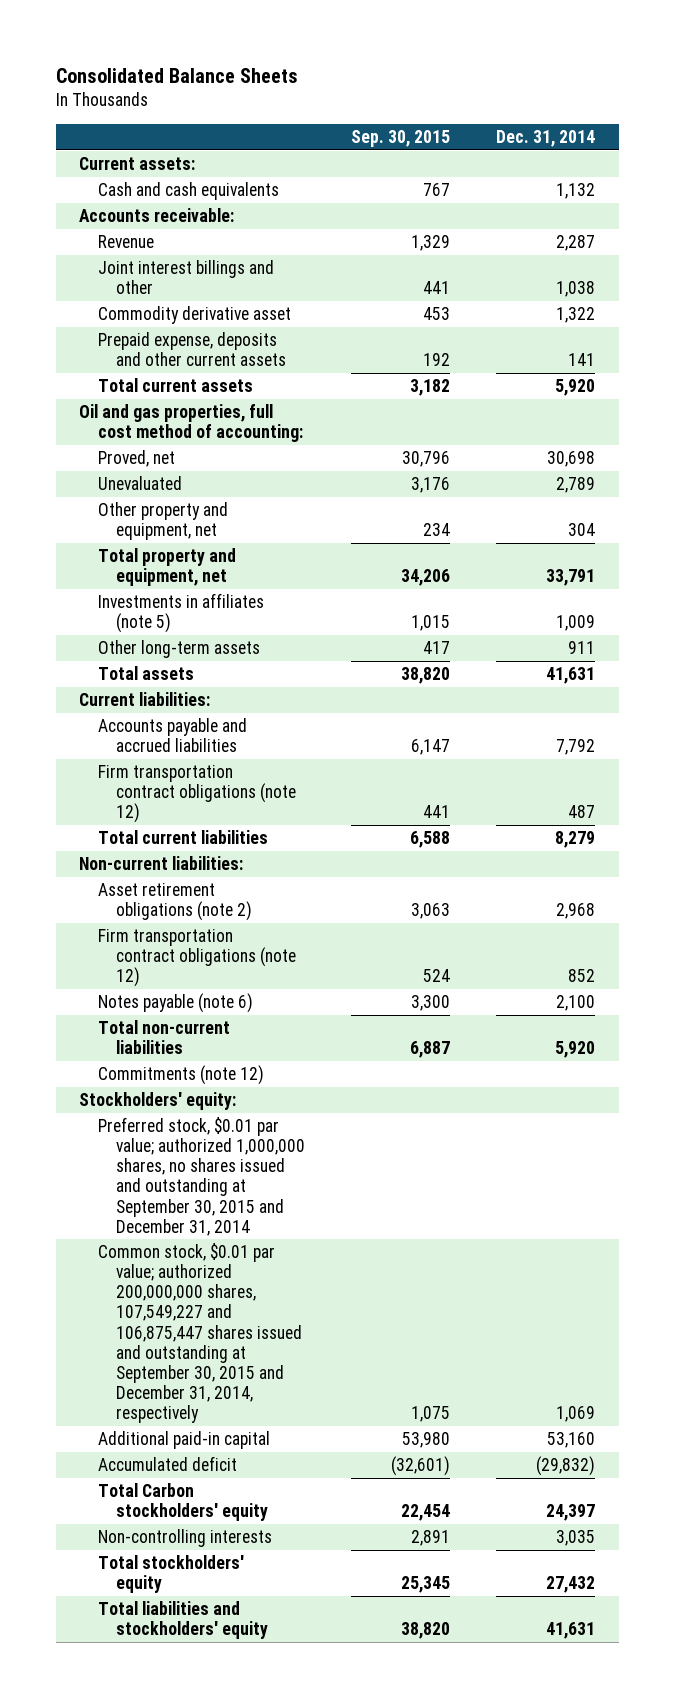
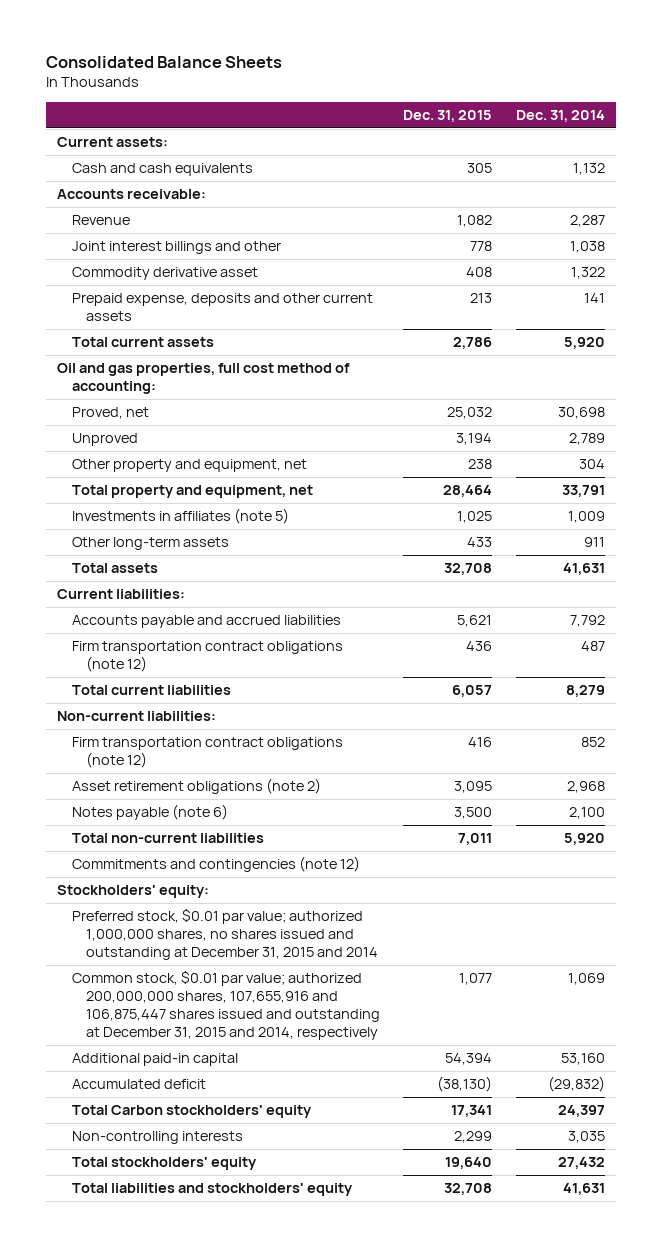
[351,129,451,147] Sep. 30, 2015 -> none
none -> [403,110,493,123] Dec. 31, 2015
[97,476,182,491] Unevaluated -> [71,433,138,447] Unproved
[97,883,252,922] Asset retirement obligations (note 2) -> [71,778,321,795] Asset retirement obligations (note 2)
[97,1065,264,1086] Commitments (note 12) -> [71,856,360,873] Commitments and contingencies (note 12)
[97,1117,305,1236] Preferred stock, $0.01 par value; authorized 1,000,000 shares, no shares issued and outstanding at September 30, 2015 and December 31, 2014 -> [71,908,379,961] Preferred stock, $0.01 par value; authorized 1,000,000 shares, no shares issued and outstanding at December 31, 2015 and 2014
[97,1243,302,1423] Common stock, $0.01 par value; authorized 200,000,000 shares, 107,549,227 and 106,875,447 shares issued and outstanding at September 30, 2015 and December 31, 2014, respectively -> [71,970,381,1041] Common stock, $0.01 par value; authorized 200,000,000 shares, 107,655,916 and 106,875,447 shares issued and outstanding at December 31, 2015 and 2014, respectively

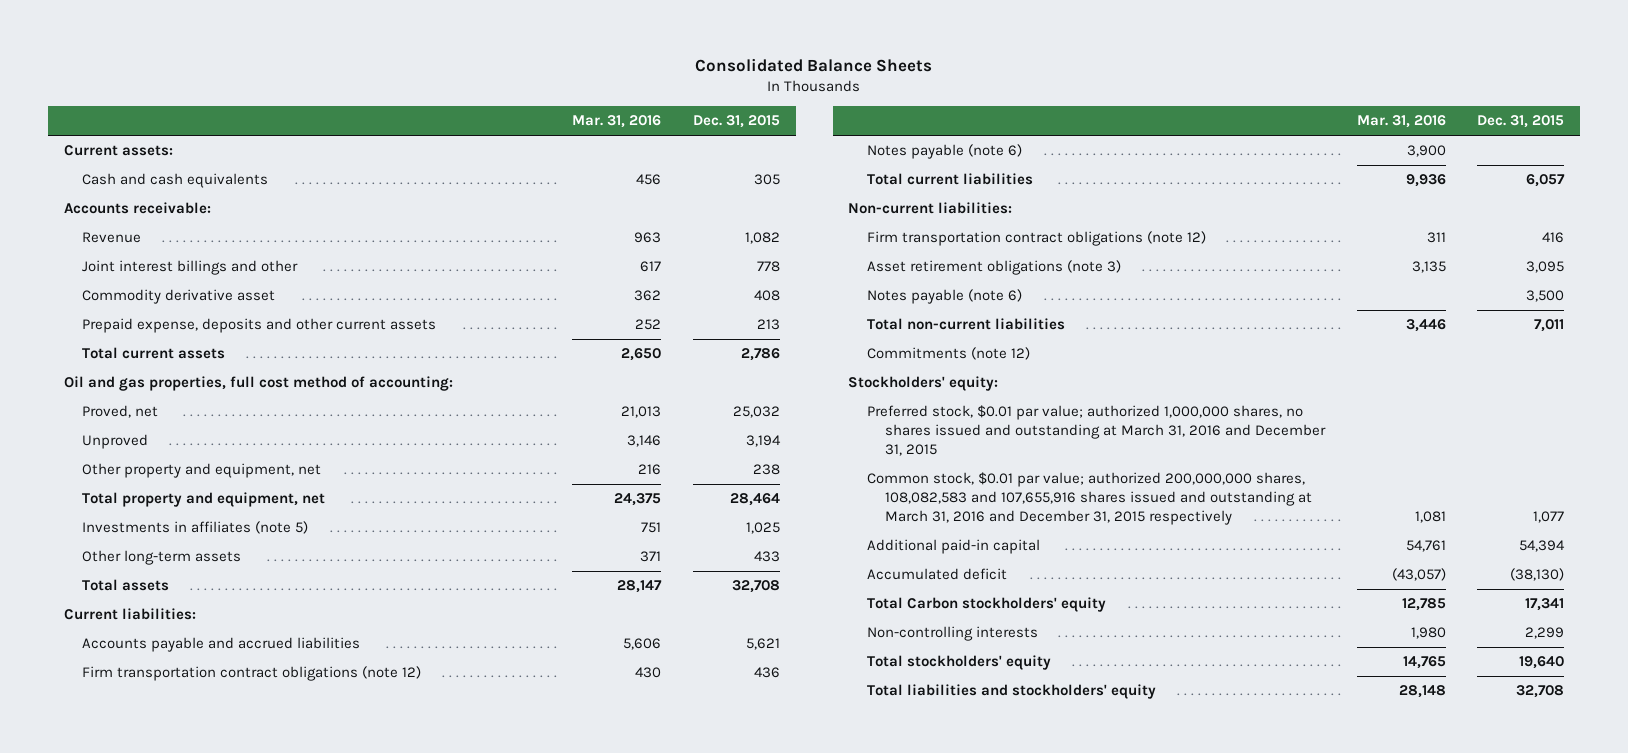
[515,110,605,123] Dec. 31, 2014 -> none
none -> [572,115,662,129] Mar. 31, 2016
none -> [866,144,1022,160] Notes payable (note 6)
[71,778,321,795] Asset retirement obligations (note 2) -> [866,260,1121,276] Asset retirement obligations (note 3)
[71,856,360,873] Commitments and contingencies (note 12) -> [866,347,1030,361] Commitments (note 12)
[71,908,379,961] Preferred stock, $0.01 par value; authorized 1,000,000 shares, no shares issued and outstanding at December 31, 2015 and 2014 -> [866,405,1327,456] Preferred stock, $0.01 par value; authorized 1,000,000 shares, no shares issued and outstanding at March 31, 2016 and December 31, 2015
[71,970,381,1041] Common stock, $0.01 par value; authorized 200,000,000 shares, 107,655,916 and 106,875,447 shares issued and outstanding at December 31, 2015 and 2014, respectively -> [866,472,1313,525] Common stock, $0.01 par value; authorized 200,000,000 shares, 108,082,583 and 107,655,916 shares issued and outstanding at March 31, 2016 and December 31, 2015 respectively

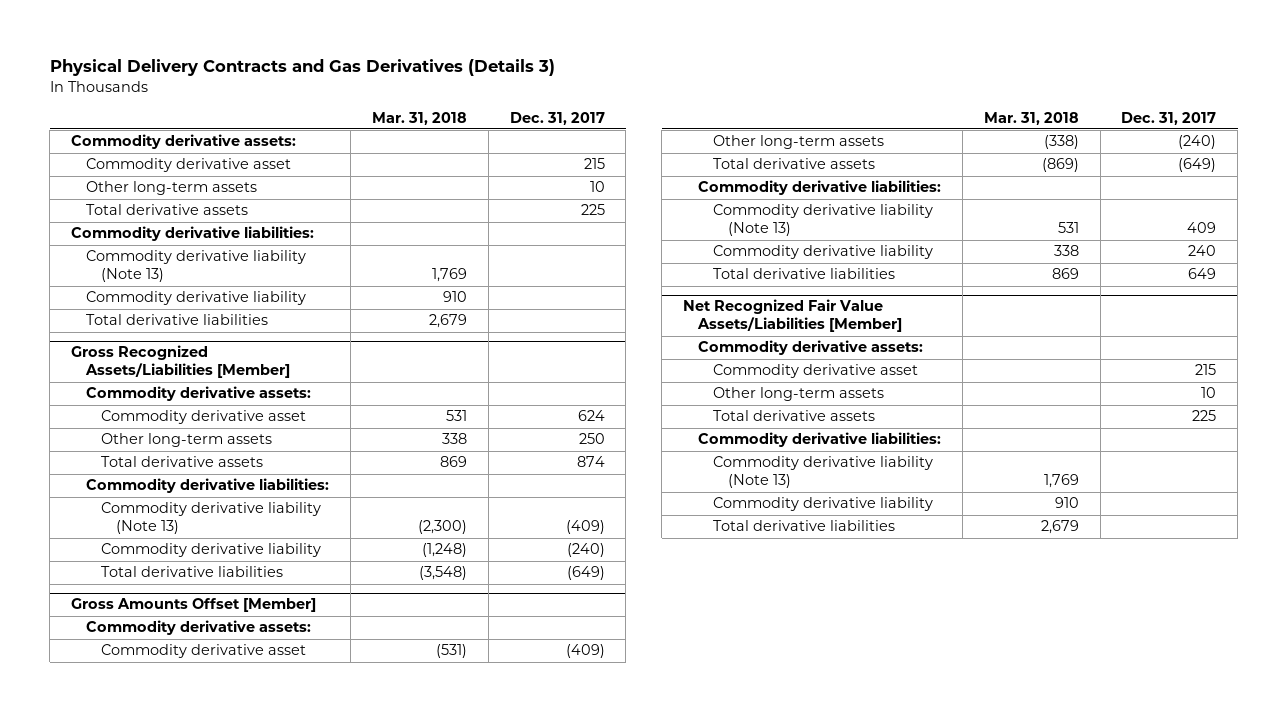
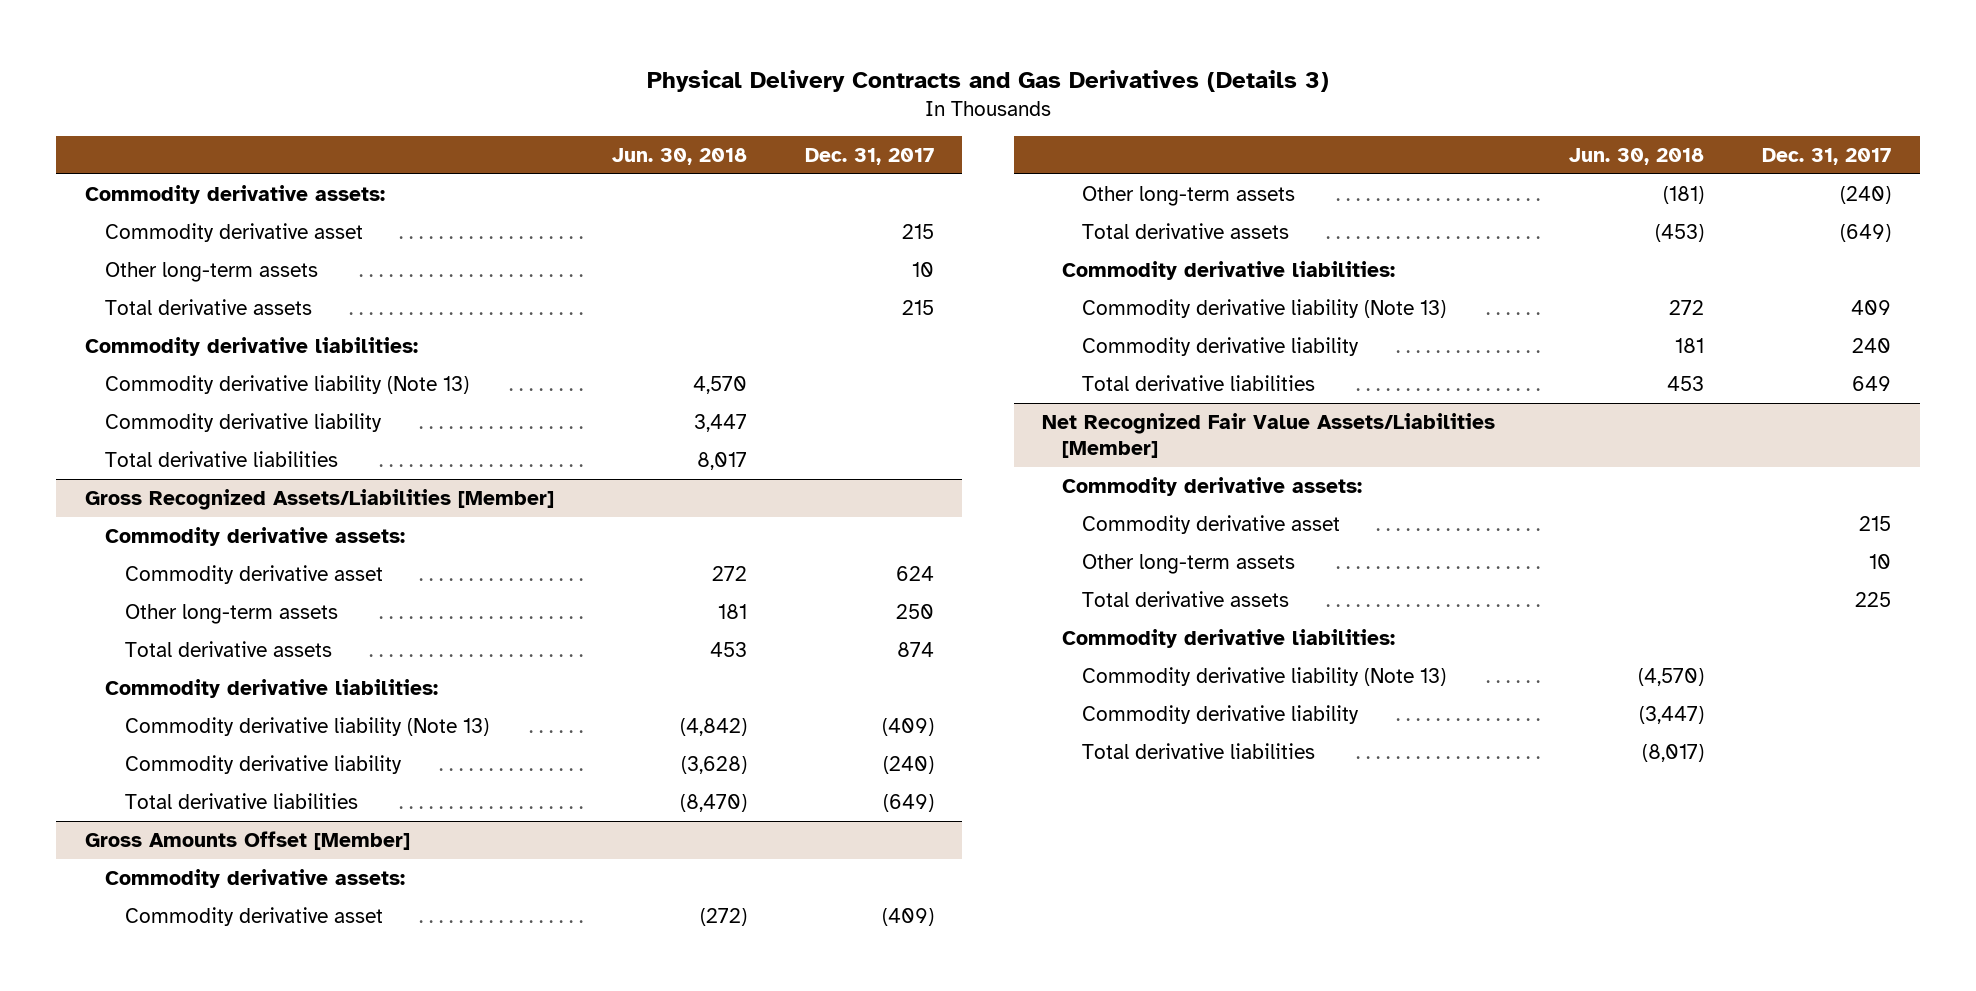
[371,111,467,125] Mar. 31, 2018 -> none
none -> [611,148,747,166] Jun. 30, 2018
[580,204,605,216] 225 -> [901,299,934,315] 215

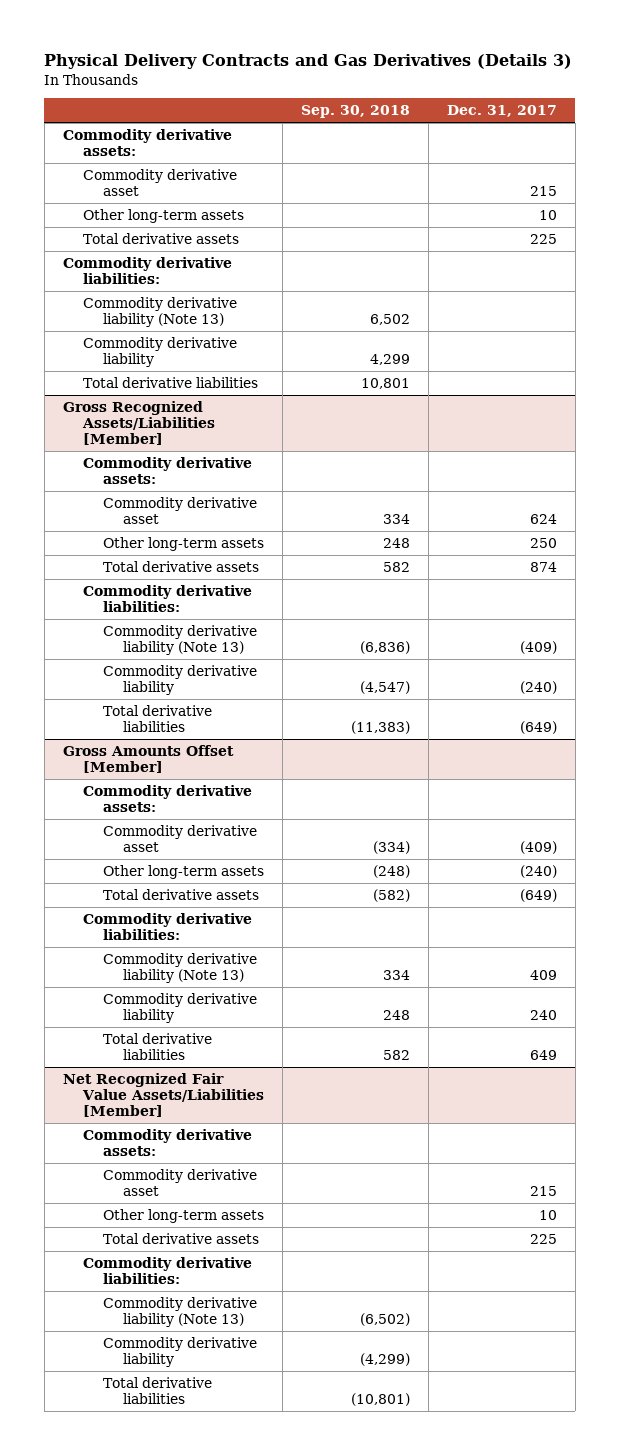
[611,148,747,166] Jun. 30, 2018 -> none
none -> [300,105,410,119] Sep. 30, 2018
[901,299,934,315] 215 -> [529,233,557,244] 225

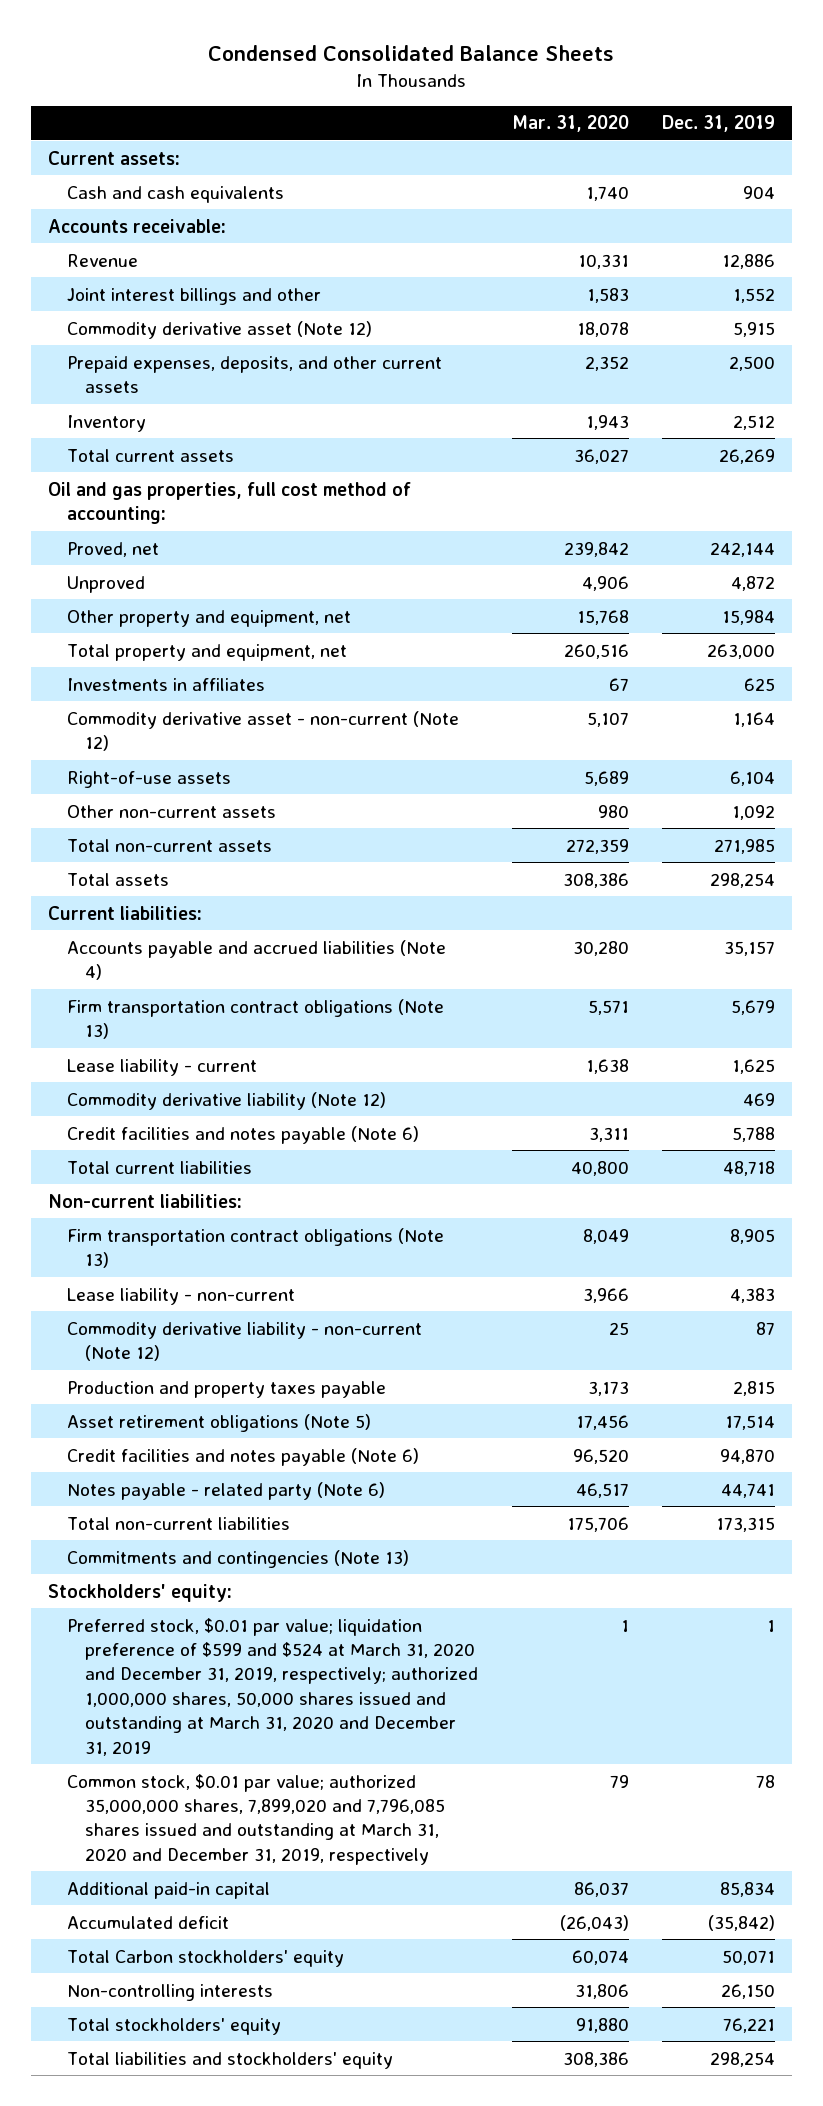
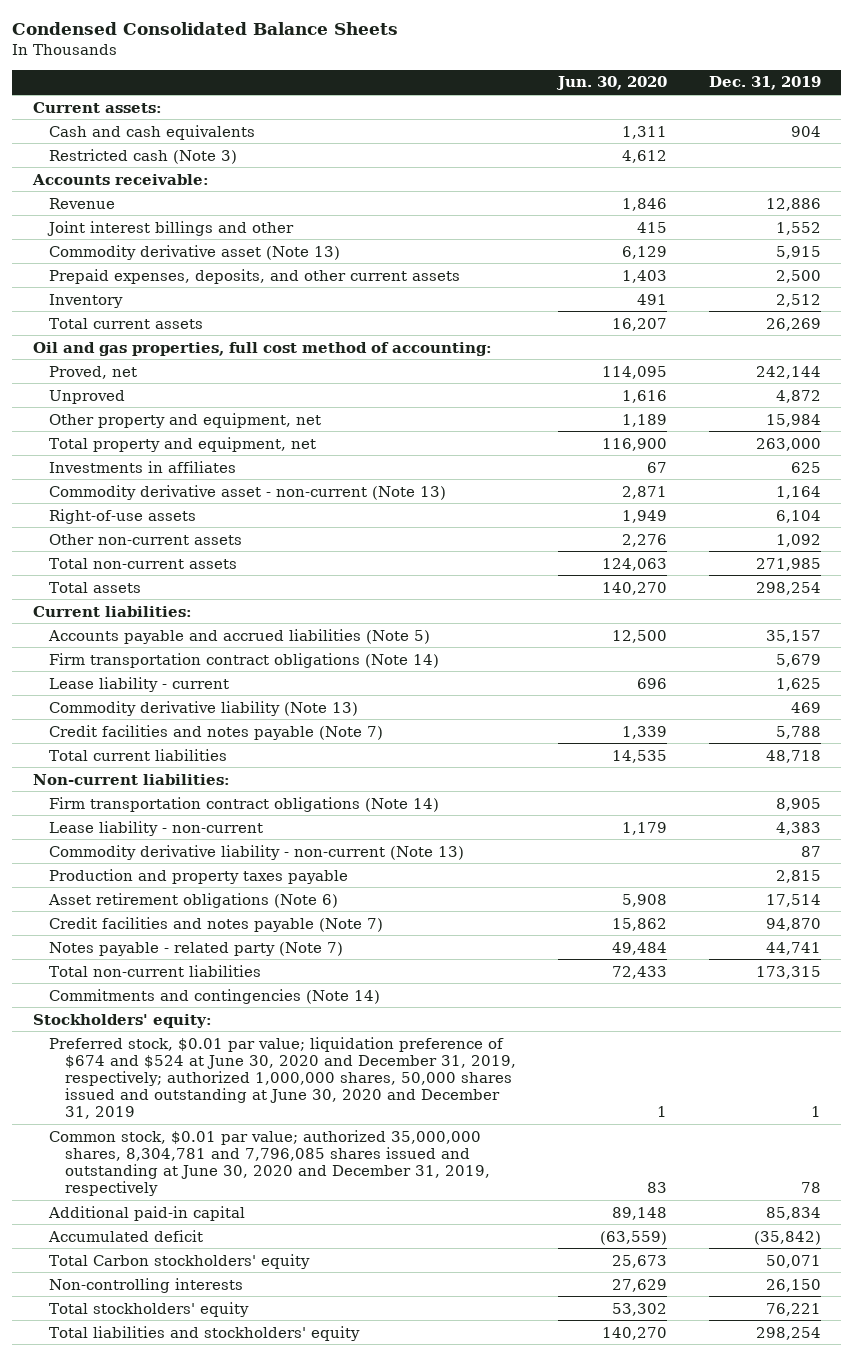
[511,115,629,133] Mar. 31, 2020 -> none
none -> [555,76,667,91] Jun. 30, 2020
none -> [49,148,238,164] Restricted cash (Note 3)
[66,320,372,339] Commodity derivative asset (Note 12) -> [49,244,341,260] Commodity derivative asset (Note 13)
[66,710,459,751] Commodity derivative asset - non-current (Note 12) -> [49,484,447,500] Commodity derivative asset - non-current (Note 13)
[66,939,446,980] Accounts payable and accrued liabilities (Note 4) -> [48,628,431,644] Accounts payable and accrued liabilities (Note 5)
[66,998,444,1039] Firm transportation contract obligations (Note 13) -> [49,652,440,668] Firm transportation contract obligations (Note 14)
[66,1091,386,1110] Commodity derivative liability (Note 12) -> [49,700,359,716] Commodity derivative liability (Note 13)
[66,1125,419,1144] Credit facilities and notes payable (Note 6) -> [49,724,384,740] Credit facilities and notes payable (Note 7)
[66,1227,444,1268] Firm transportation contract obligations (Note 13) -> [49,796,440,812] Firm transportation contract obligations (Note 14)
[66,1321,422,1361] Commodity derivative liability - non-current (Note 12) -> [49,844,465,860] Commodity derivative liability - non-current (Note 13)
[66,1413,371,1432] Asset retirement obligations (Note 5) -> [48,892,339,908] Asset retirement obligations (Note 6)
[66,1447,419,1466] Credit facilities and notes payable (Note 6) -> [49,916,384,932] Credit facilities and notes payable (Note 7)
[66,1481,385,1500] Notes payable - related party (Note 6) -> [49,941,344,956] Notes payable - related party (Note 7)
[66,1549,409,1568] Commitments and contingencies (Note 13) -> [49,988,381,1004] Commitments and contingencies (Note 14)
[66,1617,479,1756] Preferred stock, $0.01 par value; liquidation preference of $599 and $524 at March 31, 2020 and December 31, 2019, respectively; authorized 1,000,000 shares, 50,000 shares issued and outstanding at March 31, 2020 and December 31, 2019 -> [49,1036,517,1120] Preferred stock, $0.01 par value; liquidation preference of $674 and $524 at June 30, 2020 and December 31, 2019, respectively; authorized 1,000,000 shares, 50,000 shares issued and outstanding at June 30, 2020 and December 31, 2019
[66,1773,446,1865] Common stock, $0.01 par value; authorized 35,000,000 shares, 7,899,020 and 7,796,085 shares issued and outstanding at March 31, 2020 and December 31, 2019, respectively -> [49,1129,491,1197] Common stock, $0.01 par value; authorized 35,000,000 shares, 8,304,781 and 7,796,085 shares issued and outstanding at June 30, 2020 and December 31, 2019, respectively

